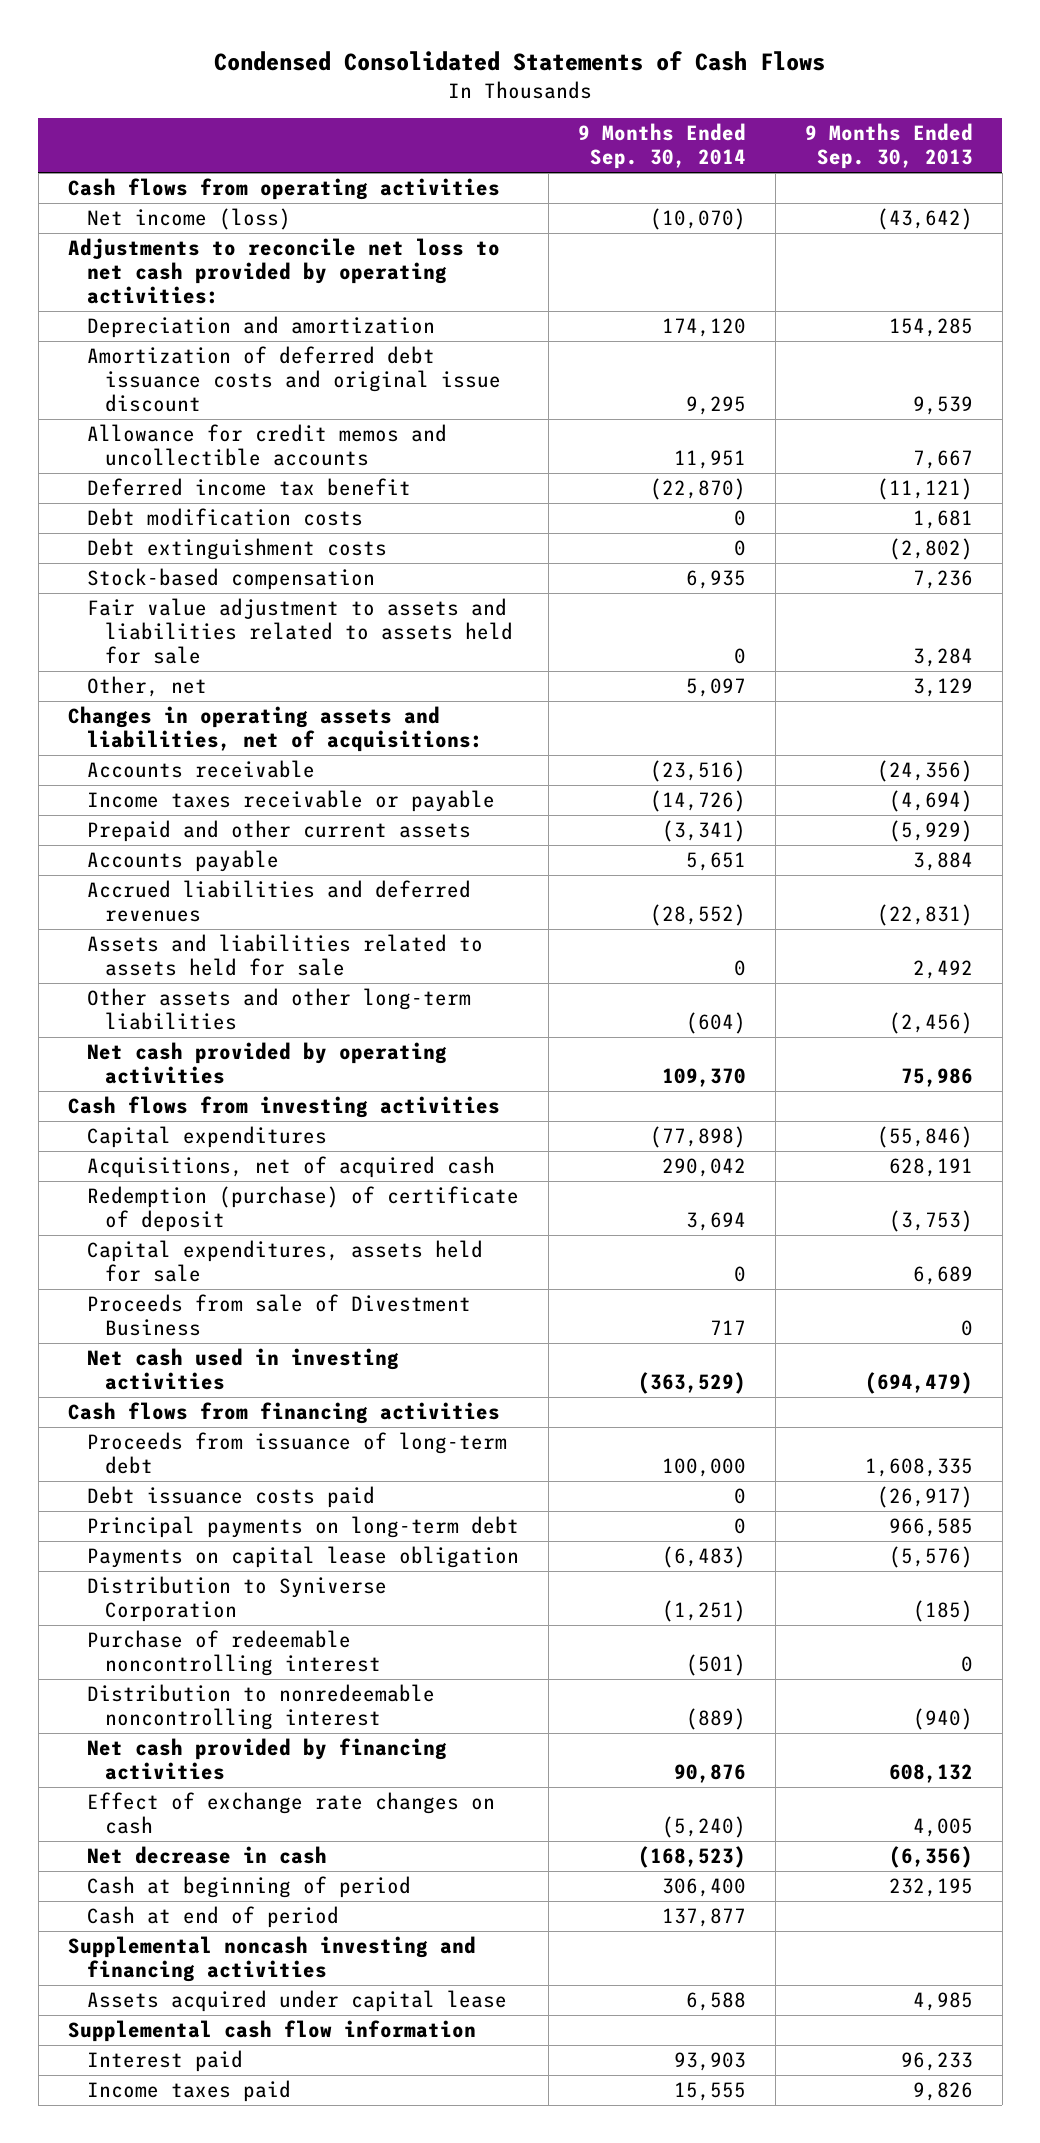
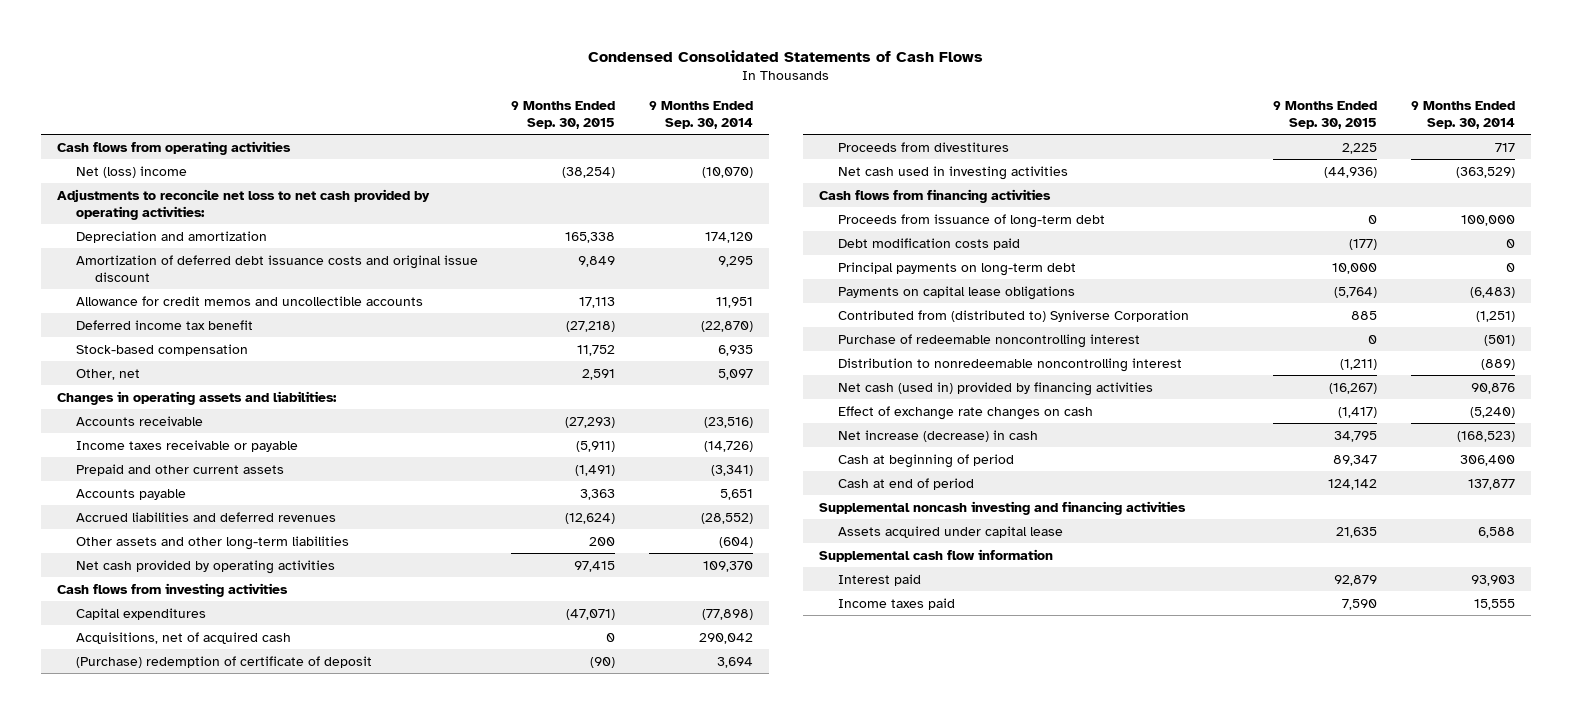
[804,123,973,170] 9 Months Ended Sep. 30, 2013 -> none
none -> [511,100,616,129] 9 Months Ended Sep. 30, 2015
[86,208,291,231] Net income (loss) -> [76,165,188,178] Net (loss) income
[86,508,363,527] Debt modification costs -> none
[86,538,387,561] Debt extinguishment costs -> none
[86,598,514,665] Fair value adjustment to assets and liabilities related to assets held for sale -> none
[67,706,483,753] Changes in operating assets and liabilities, net of acquisitions: -> [57,390,338,405] Changes in operating assets and liabilities:
[86,934,483,977] Assets and liabilities related to assets held for sale -> none
[86,1240,483,1283] Capital expenditures, assets held for sale -> none
[86,1186,519,1233] Redemption (purchase) of certificate of deposit -> [76,655,373,668] (Purchase) redemption of certificate of deposit
[86,1294,471,1337] Proceeds from sale of Divestment Business -> [838,141,1010,152] Proceeds from divestitures
[86,1486,375,1509] Debt issuance costs paid -> [838,237,1021,250] Debt modification costs paid
[86,1546,519,1569] Payments on capital lease obligation -> [838,285,1076,300] Payments on capital lease obligations
[86,1576,387,1623] Distribution to Syniverse Corporation -> [838,309,1190,322] Contributed from (distributed to) Syniverse Corporation
[86,1738,447,1781] Net cash provided by financing activities -> [838,381,1154,396] Net cash (used in) provided by financing activities
[86,1846,327,1865] Net decrease in cash -> [838,429,1039,442] Net increase (decrease) in cash

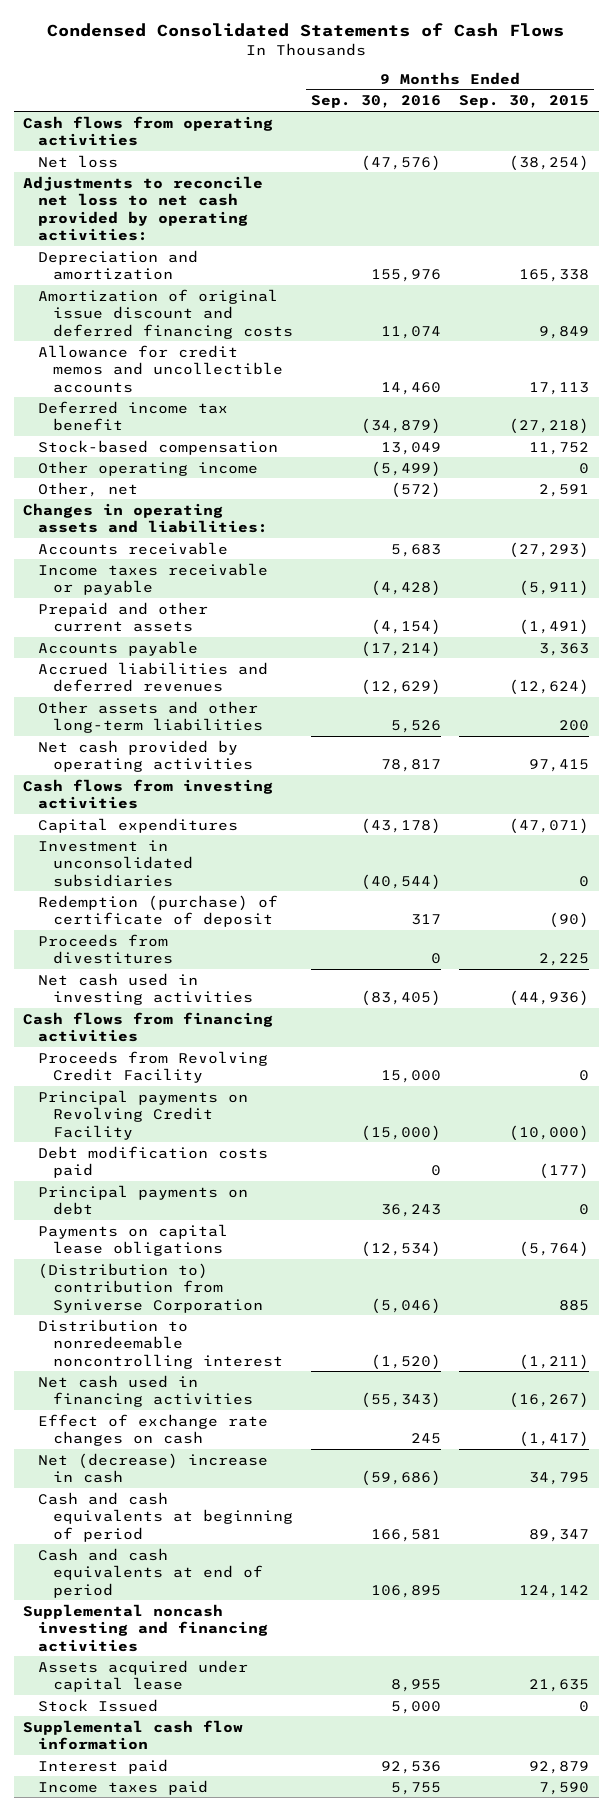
[648,100,753,129] 9 Months Ended Sep. 30, 2014 -> none
none -> [311,95,442,109] Sep. 30, 2016
[76,165,188,178] Net (loss) income -> [37,154,118,168] Net loss
[76,254,479,282] Amortization of deferred debt issuance costs and original issue discount -> [37,288,293,339] Amortization of original issue discount and deferred financing costs
none -> [37,460,258,476] Other operating income
[76,631,292,644] Acquisitions, net of acquired cash -> none
none -> [37,839,193,887] Investment in unconsolidated subsidiaries
[76,655,373,668] (Purchase) redemption of certificate of deposit -> [37,894,278,928] Redemption (purchase) of certificate of deposit
[838,213,1106,228] Proceeds from issuance of long-term debt -> none
none -> [37,1050,268,1084] Proceeds from Revolving Credit Facility
none -> [37,1089,248,1140] Principal payments on Revolving Credit Facility
[838,261,1077,276] Principal payments on long-term debt -> [37,1184,248,1216] Principal payments on debt
[1332,262,1378,274] 10,000 -> [579,1204,590,1216] 0
[838,333,1141,348] Purchase of redeemable noncontrolling interest -> none
[838,309,1190,322] Contributed from (distributed to) Syniverse Corporation -> [37,1262,263,1313] (Distribution to) contribution from Syniverse Corporation
[838,381,1154,396] Net cash (used in) provided by financing activities -> [37,1374,253,1408] Net cash used in financing activities
[838,429,1039,442] Net increase (decrease) in cash -> [37,1452,268,1484] Net (decrease) increase in cash
[838,453,1015,468] Cash at beginning of period -> [37,1491,293,1542] Cash and cash equivalents at beginning of period
[838,477,975,490] Cash at end of period -> [37,1547,263,1598] Cash and cash equivalents at end of period
none -> [37,1698,158,1712] Stock Issued

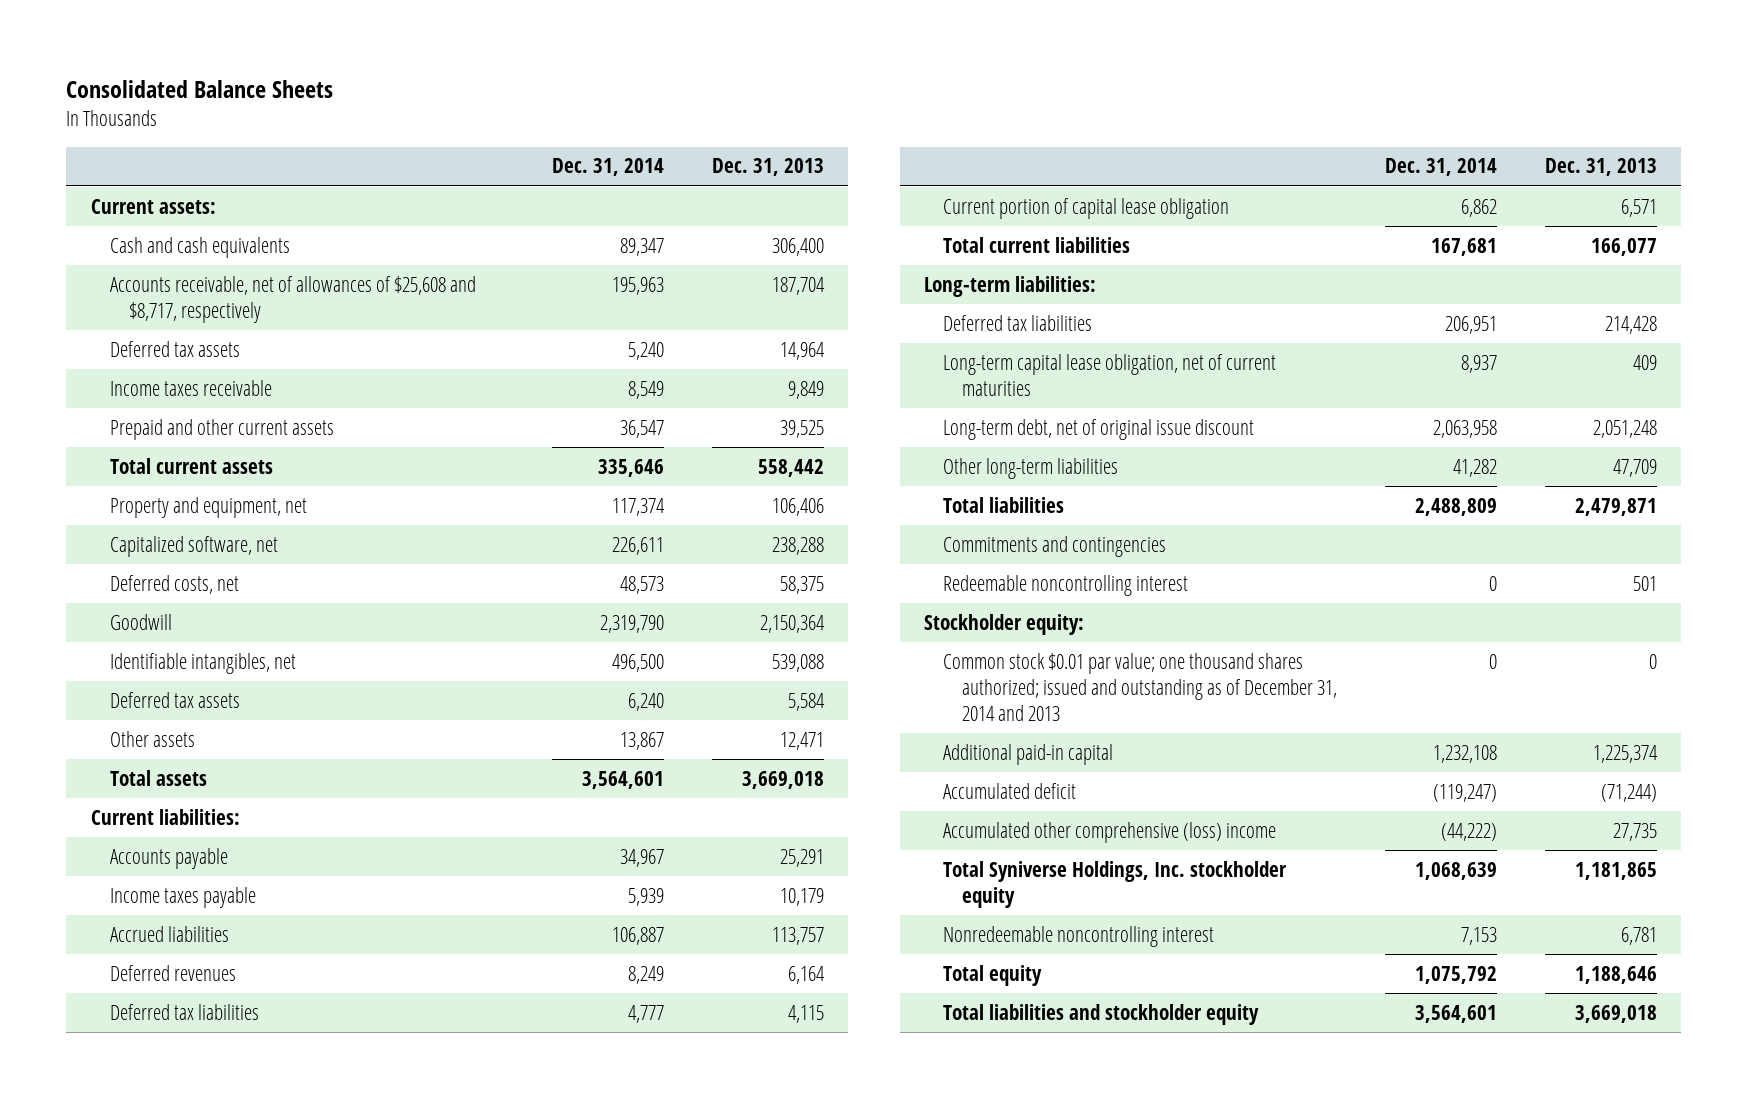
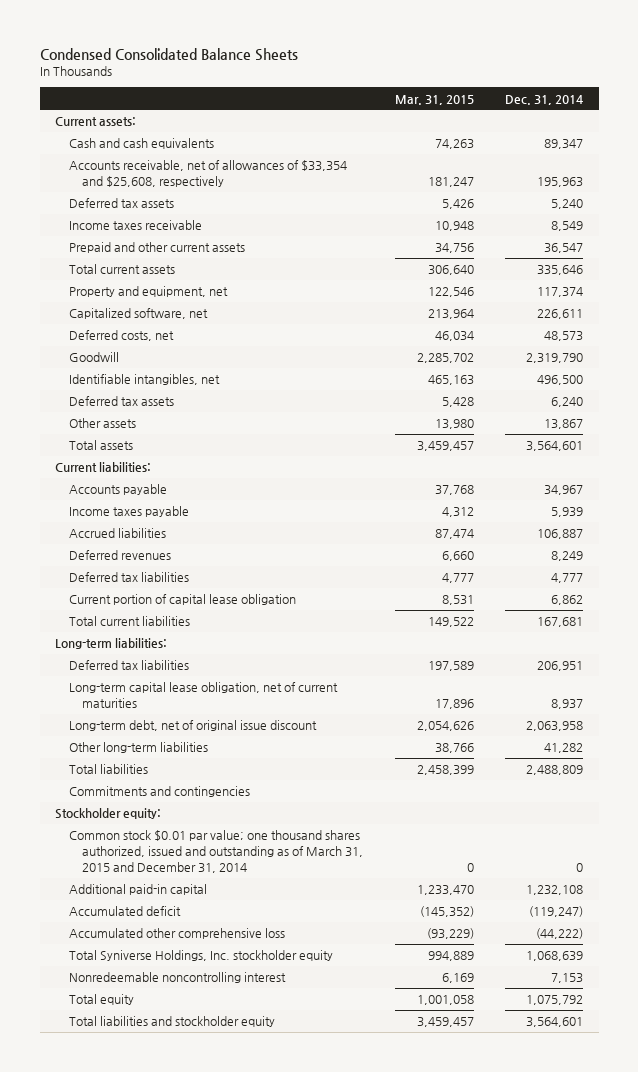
[66,80,334,99] Consolidated Balance Sheets -> [39,47,298,61] Condensed Consolidated Balance Sheets
[712,158,825,177] Dec. 31, 2013 -> none
none -> [394,94,474,105] Mar. 31, 2015
[109,275,476,323] Accounts receivable, net of allowances of $25,608 and $8,717, respectively -> [68,160,347,188] Accounts receivable, net of allowances of $33,354 and $25,608, respectively
[942,574,1188,596] Redeemable noncontrolling interest -> none
[942,652,1337,721] Common stock $0.01 par value; one thousand shares authorized; issued and outstanding as of December 31, 2014 and 2013 -> [68,830,364,873] Common stock $0.01 par value; one thousand shares authorized, issued and outstanding as of March 31, 2015 and December 31, 2014
[942,821,1276,843] Accumulated other comprehensive (loss) income -> [68,928,285,940] Accumulated other comprehensive loss

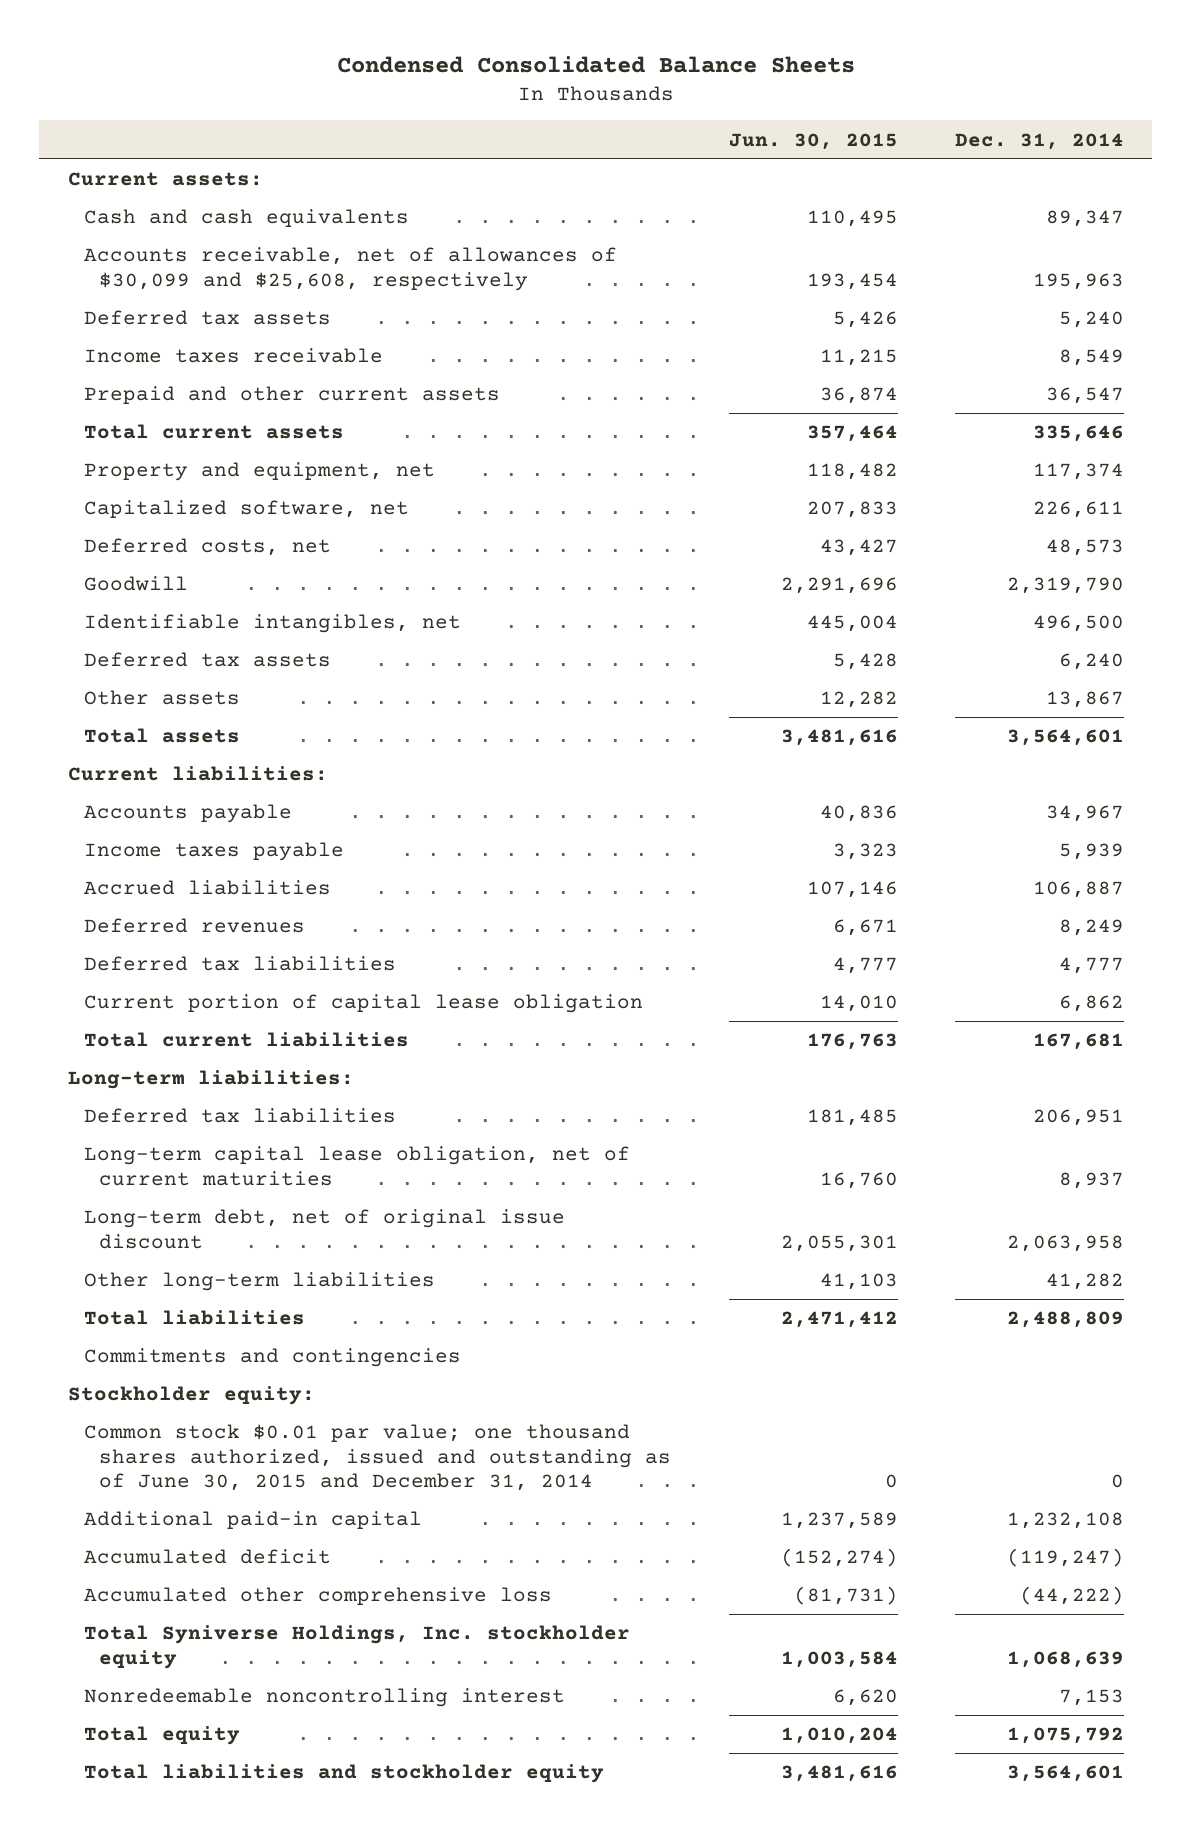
[394,94,474,105] Mar. 31, 2015 -> none
none -> [728,132,898,150] Jun. 30, 2015
[68,160,347,188] Accounts receivable, net of allowances of $33,354 and $25,608, respectively -> [83,247,617,291] Accounts receivable, net of allowances of $30,099 and $25,608, respectively
[68,830,364,873] Common stock $0.01 par value; one thousand shares authorized, issued and outstanding as of March 31, 2015 and December 31, 2014 -> [83,1424,672,1491] Common stock $0.01 par value; one thousand shares authorized, issued and outstanding as of June 30, 2015 and December 31, 2014

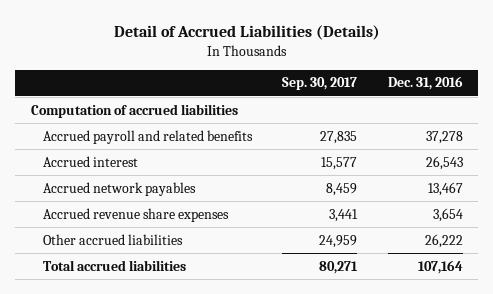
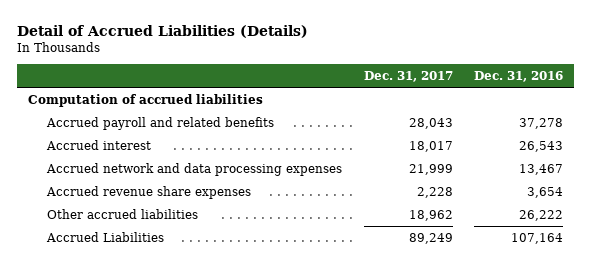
[282,77,358,91] Sep. 30, 2017 -> none
none -> [363,70,453,82] Dec. 31, 2017
[42,181,196,196] Accrued network payables -> [45,162,342,176] Accrued network and data processing expenses
[42,259,186,271] Total accrued liabilities -> [45,231,164,242] Accrued Liabilities

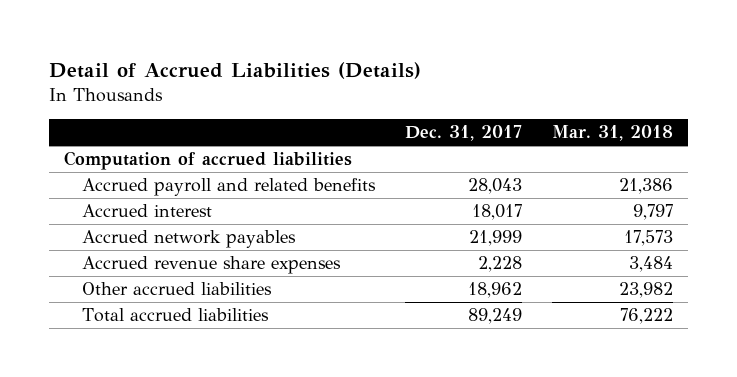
[474,70,564,82] Dec. 31, 2016 -> none
none -> [551,125,673,142] Mar. 31, 2018
[45,162,342,176] Accrued network and data processing expenses -> [81,230,296,249] Accrued network payables
[45,231,164,242] Accrued Liabilities -> [81,308,269,323] Total accrued liabilities

